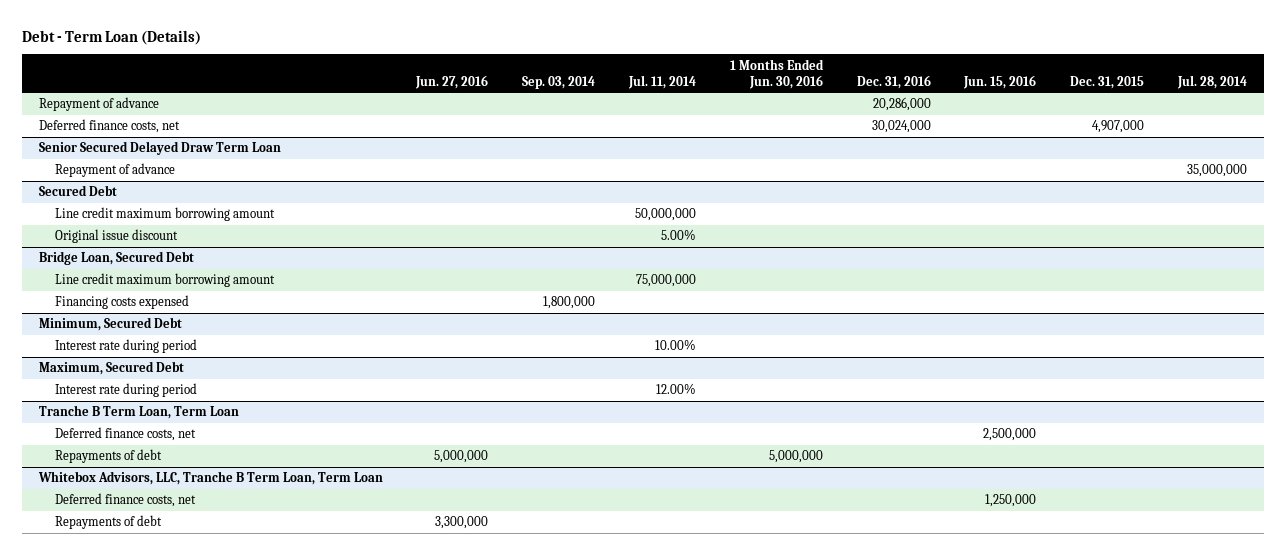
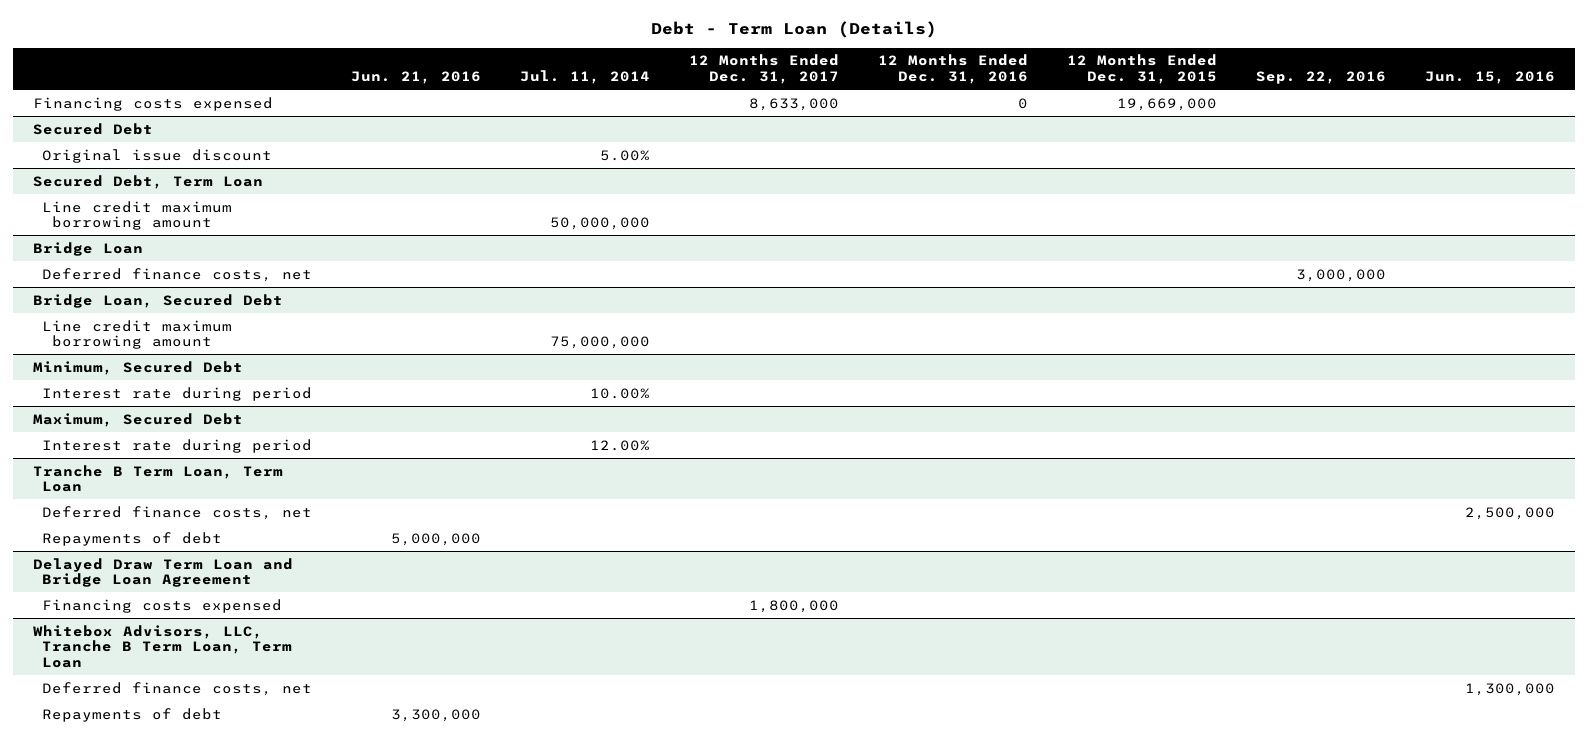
[415,74,489,89] Jun. 27, 2016 -> none
[522,75,596,89] Sep. 03, 2014 -> none
[729,58,824,89] 1 Months Ended Jun. 30, 2016 -> none
[856,74,931,89] Dec. 31, 2016 -> none
[1070,75,1145,89] Dec. 31, 2015 -> none
[1176,74,1247,89] Jul. 28, 2014 -> none
none -> [351,71,482,85] Jun. 21, 2016
none -> [689,54,840,85] 12 Months Ended Dec. 31, 2017
none -> [878,54,1029,85] 12 Months Ended Dec. 31, 2016
none -> [1067,54,1218,85] 12 Months Ended Dec. 31, 2015
none -> [1256,71,1387,85] Sep. 22, 2016
[38,97,159,112] Repayment of advance -> none
[38,119,180,134] Deferred finance costs, net -> none
[38,141,281,156] Senior Secured Delayed Draw Term Loan -> none
[55,163,176,178] Repayment of advance -> none
none -> [32,96,273,111] Financing costs expensed
[55,207,276,222] Line credit maximum borrowing amount -> none
none -> [32,174,263,189] Secured Debt, Term Loan
none -> [42,200,233,231] Line credit maximum borrowing amount
none -> [32,241,143,256] Bridge Loan
none -> [42,267,313,282] Deferred finance costs, net
[55,295,190,310] Financing costs expensed -> none
none -> [32,557,293,588] Delayed Draw Term Loan and Bridge Loan Agreement
none -> [42,598,283,613] Financing costs expensed
[985,494,1037,508] 1,250,000 -> [1465,682,1556,696] 1,300,000

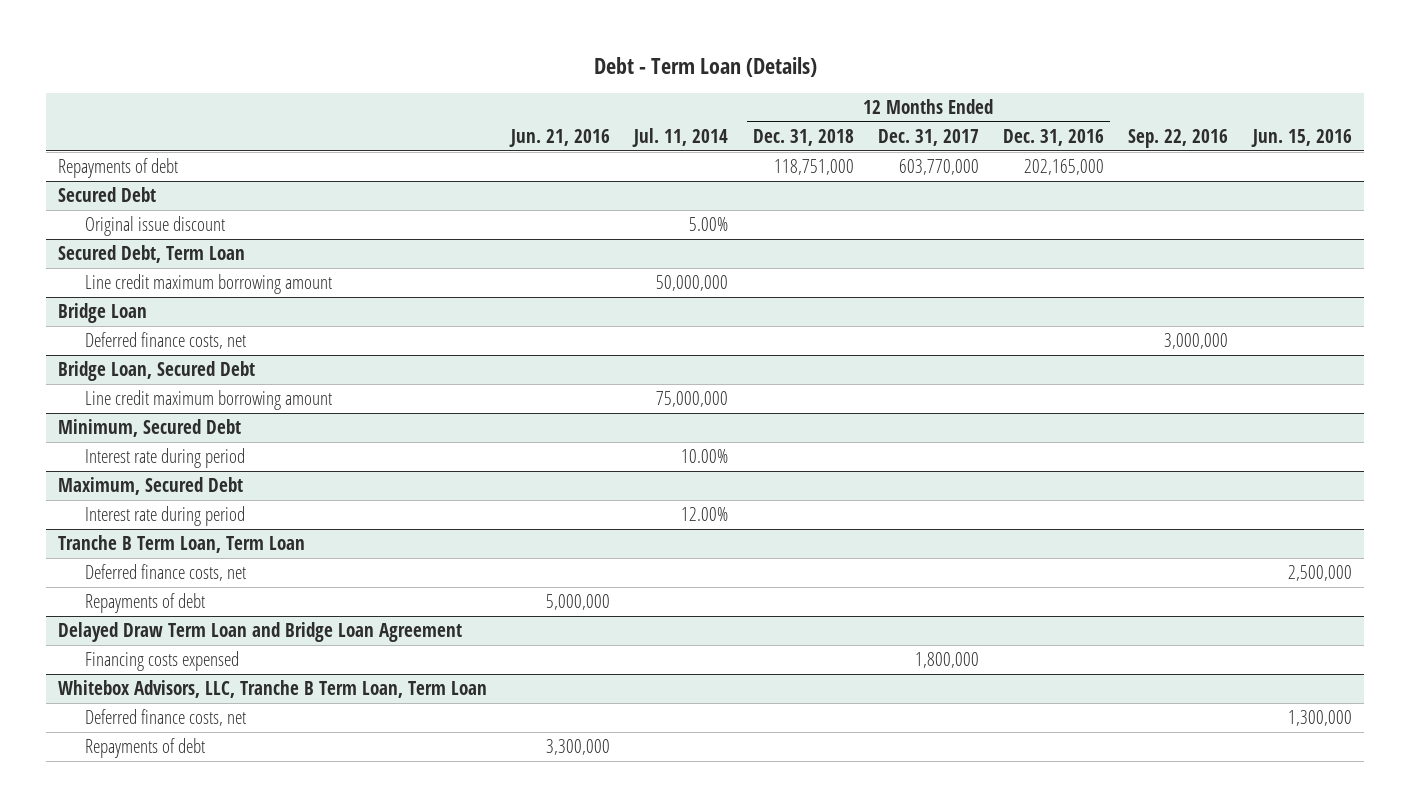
[1067,54,1218,85] 12 Months Ended Dec. 31, 2015 -> none
none -> [752,128,854,146] Dec. 31, 2018
[32,96,273,111] Financing costs expensed -> none
none -> [57,157,178,178] Repayments of debt

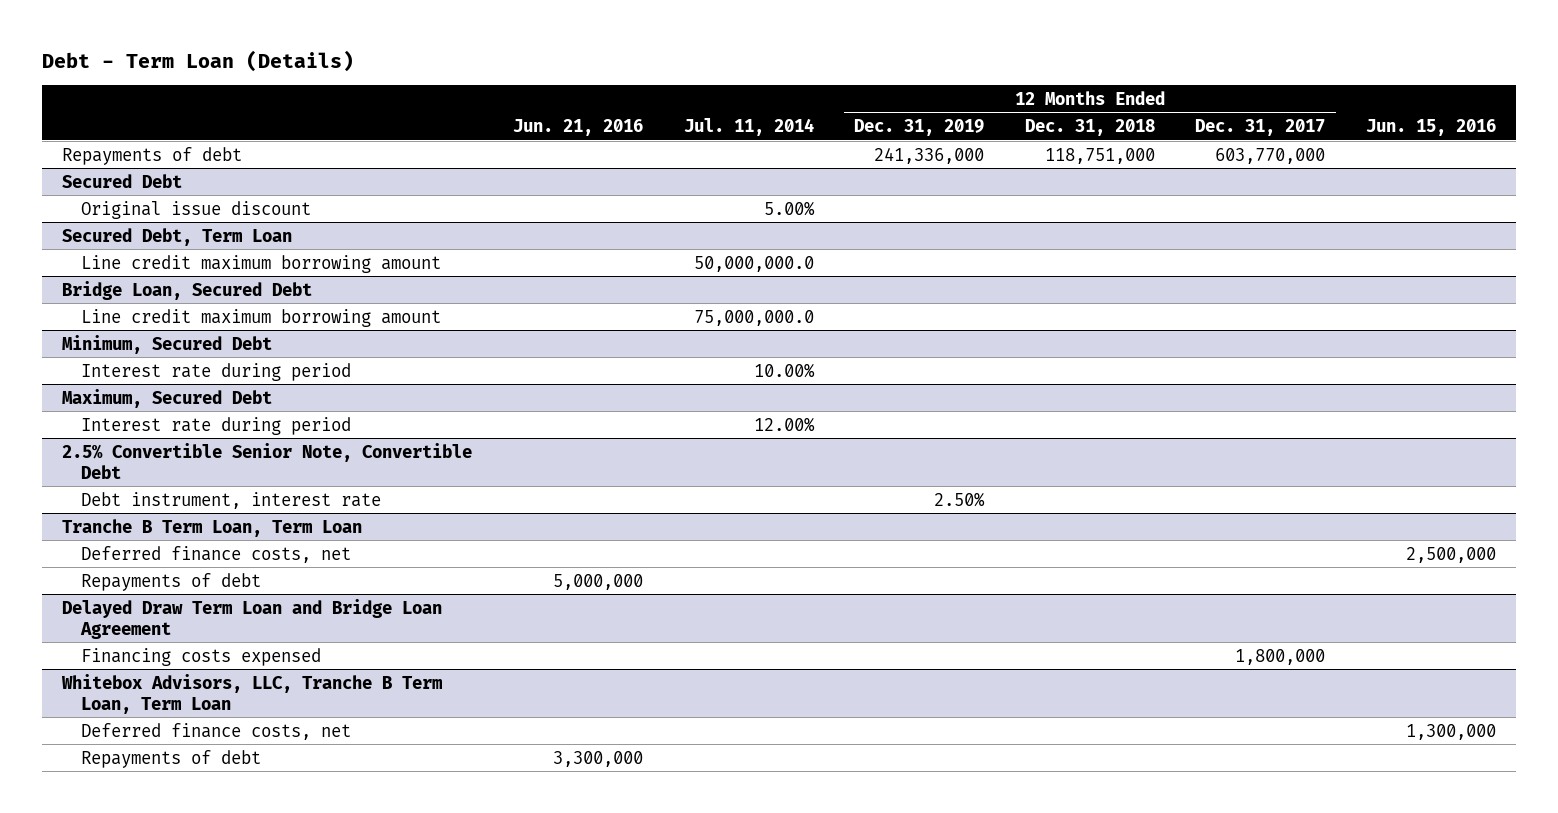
[1003,128,1105,146] Dec. 31, 2016 -> none
[1128,128,1229,148] Sep. 22, 2016 -> none
none -> [854,118,985,136] Dec. 31, 2019
[57,302,147,323] Bridge Loan -> none
[85,331,247,349] Deferred finance costs, net -> none
[656,274,729,291] 50,000,000 -> [693,255,814,272] 50,000,000.0
[656,390,729,407] 75,000,000 -> [693,309,814,326] 75,000,000.0
none -> [62,442,473,479] 2.5% Convertible Senior Note, Convertible Debt
none -> [81,491,382,509] Debt instrument, interest rate

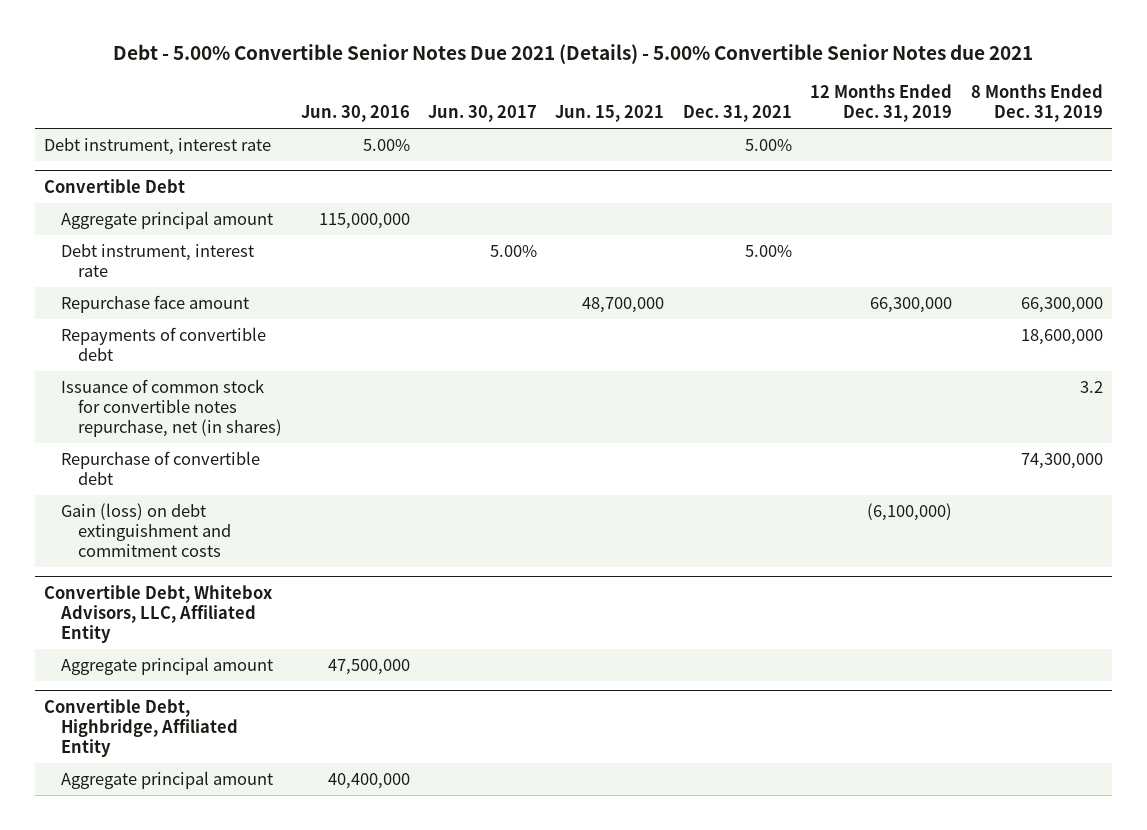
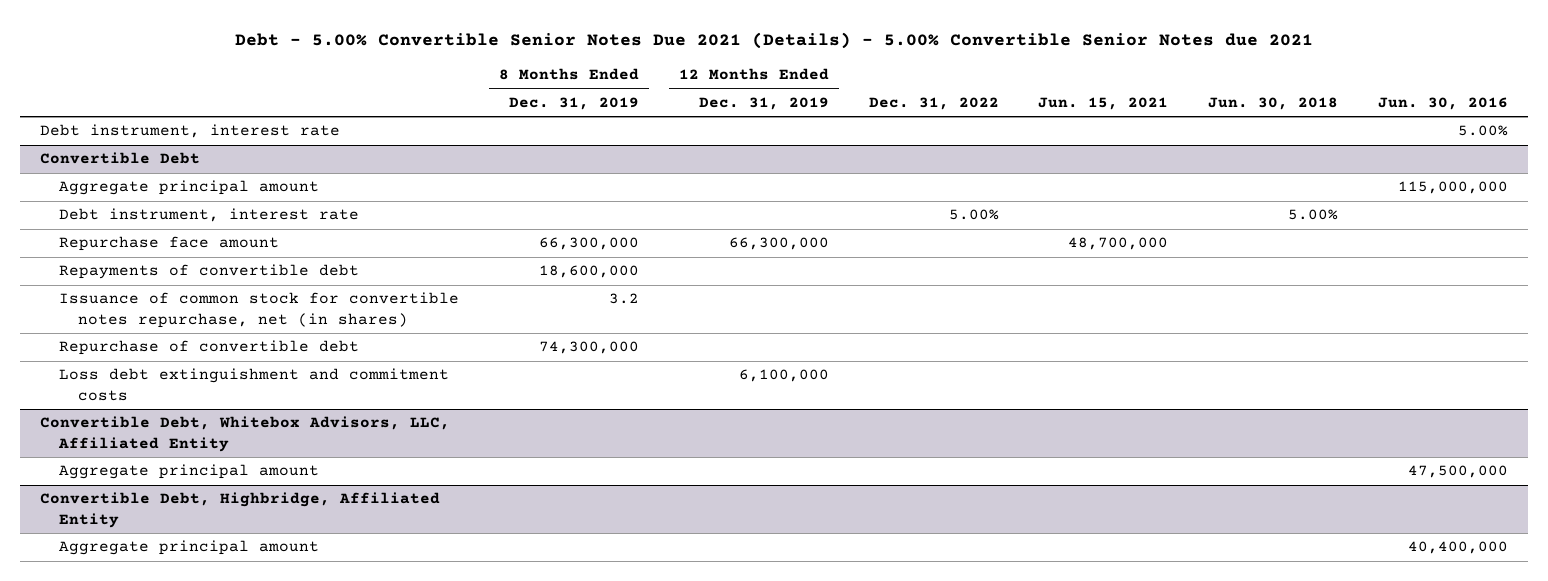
[427,105,537,123] Jun. 30, 2017 -> none
[682,105,792,123] Dec. 31, 2021 -> none
none -> [868,96,999,110] Dec. 31, 2022
none -> [1208,96,1339,110] Jun. 30, 2018
[61,502,232,557] Gain (loss) on debt extinguishment and commitment costs -> [58,368,449,401] Loss debt extinguishment and commitment costs
[867,502,953,521] (6,100,000) -> [738,369,829,383] 6,100,000

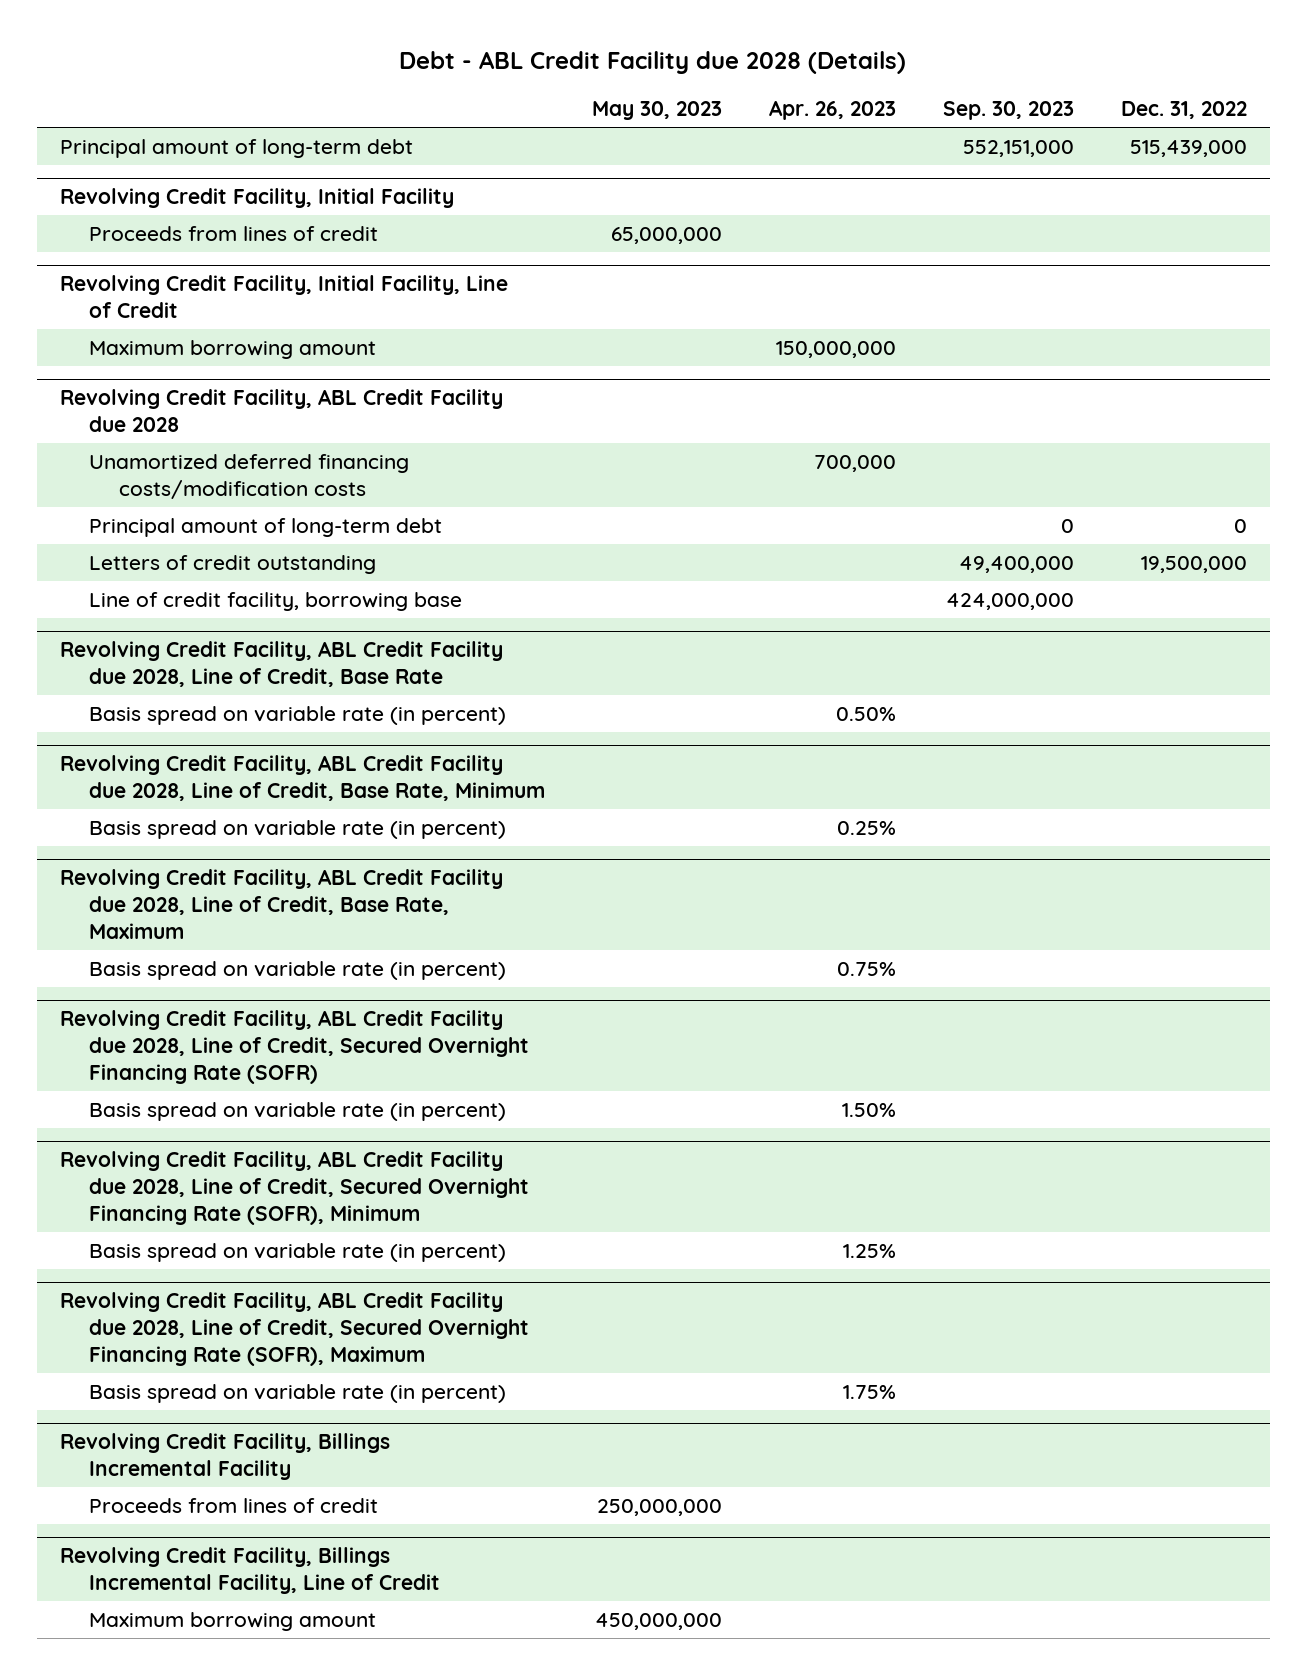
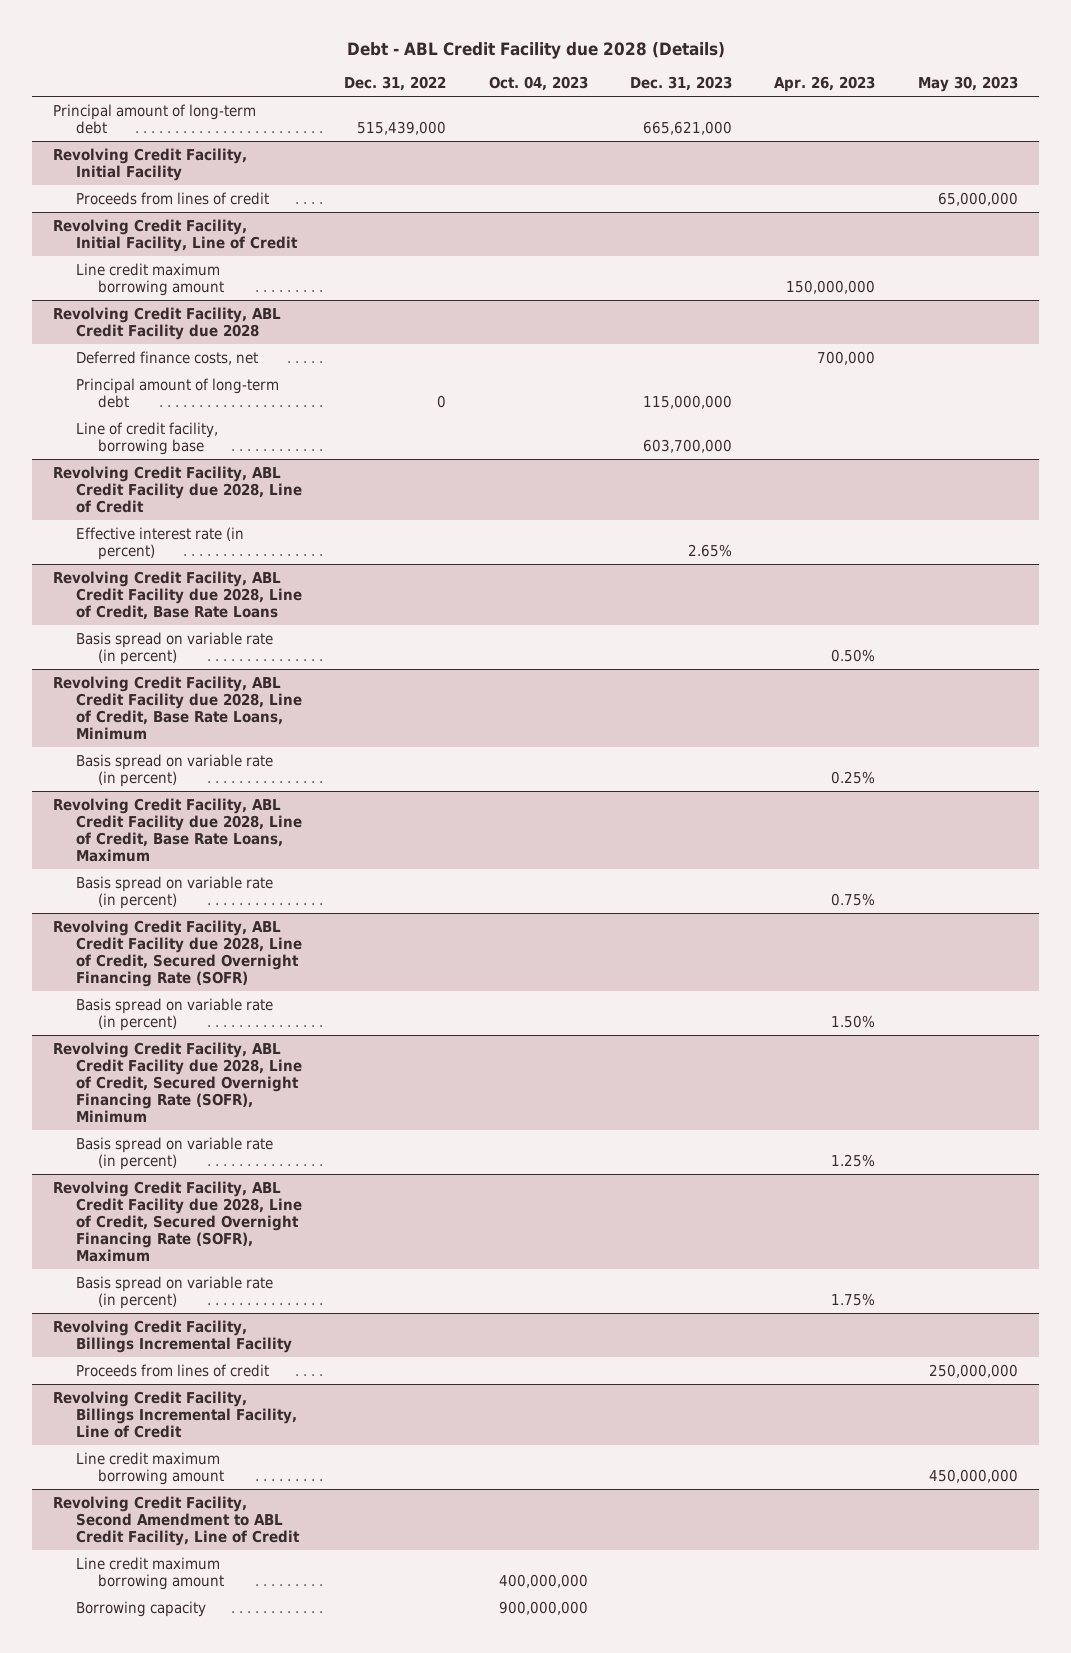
[942,101,1074,121] Sep. 30, 2023 -> none
none -> [488,76,588,92] Oct. 04, 2023
none -> [629,76,732,92] Dec. 31, 2023
[89,339,377,359] Maximum borrowing amount -> [75,262,225,296] Line credit maximum borrowing amount
[89,453,410,499] Unamortized deferred financing costs/modification costs -> [75,350,258,365] Deferred finance costs, net
[89,554,377,574] Letters of credit outstanding -> none
none -> [53,465,302,513] Revolving Credit Facility, ABL Credit Facility due 2028, Line of Credit
none -> [75,526,244,560] Effective interest rate (in percent)
[60,641,504,688] Revolving Credit Facility, ABL Credit Facility due 2028, Line of Credit, Base Rate -> [53,570,302,620] Revolving Credit Facility, ABL Credit Facility due 2028, Line of Credit, Base Rate Loans
[60,755,546,802] Revolving Credit Facility, ABL Credit Facility due 2028, Line of Credit, Base Rate, Minimum -> [53,675,302,740] Revolving Credit Facility, ABL Credit Facility due 2028, Line of Credit, Base Rate Loans, Minimum
[60,869,504,940] Revolving Credit Facility, ABL Credit Facility due 2028, Line of Credit, Base Rate, Maximum -> [53,797,302,862] Revolving Credit Facility, ABL Credit Facility due 2028, Line of Credit, Base Rate Loans, Maximum
[89,1611,377,1631] Maximum borrowing amount -> [75,1451,225,1485] Line credit maximum borrowing amount
none -> [53,1495,300,1546] Revolving Credit Facility, Second Amendment to ABL Credit Facility, Line of Credit
none -> [75,1556,225,1590] Line credit maximum borrowing amount
none -> [75,1600,206,1617] Borrowing capacity

